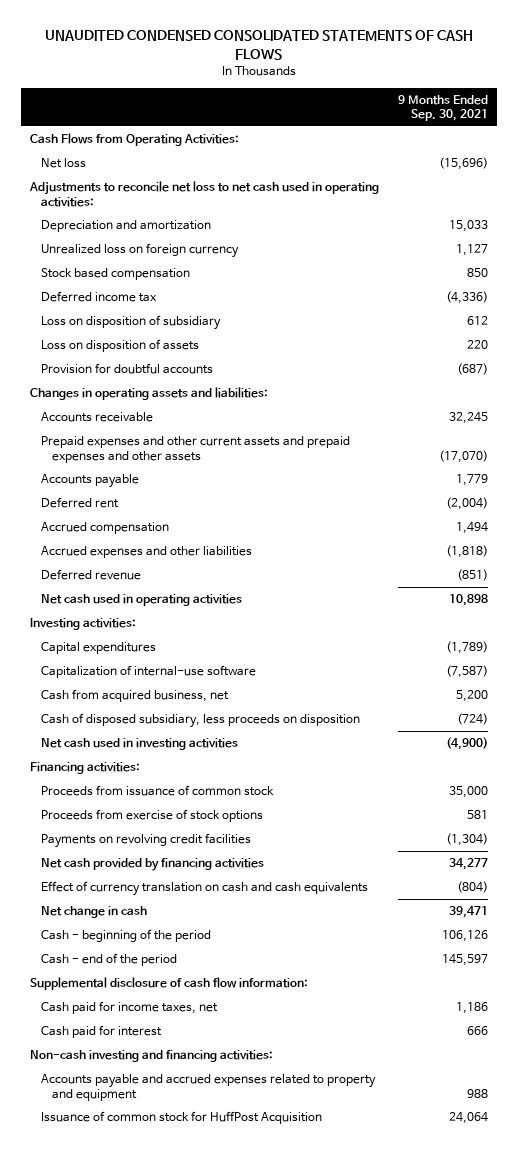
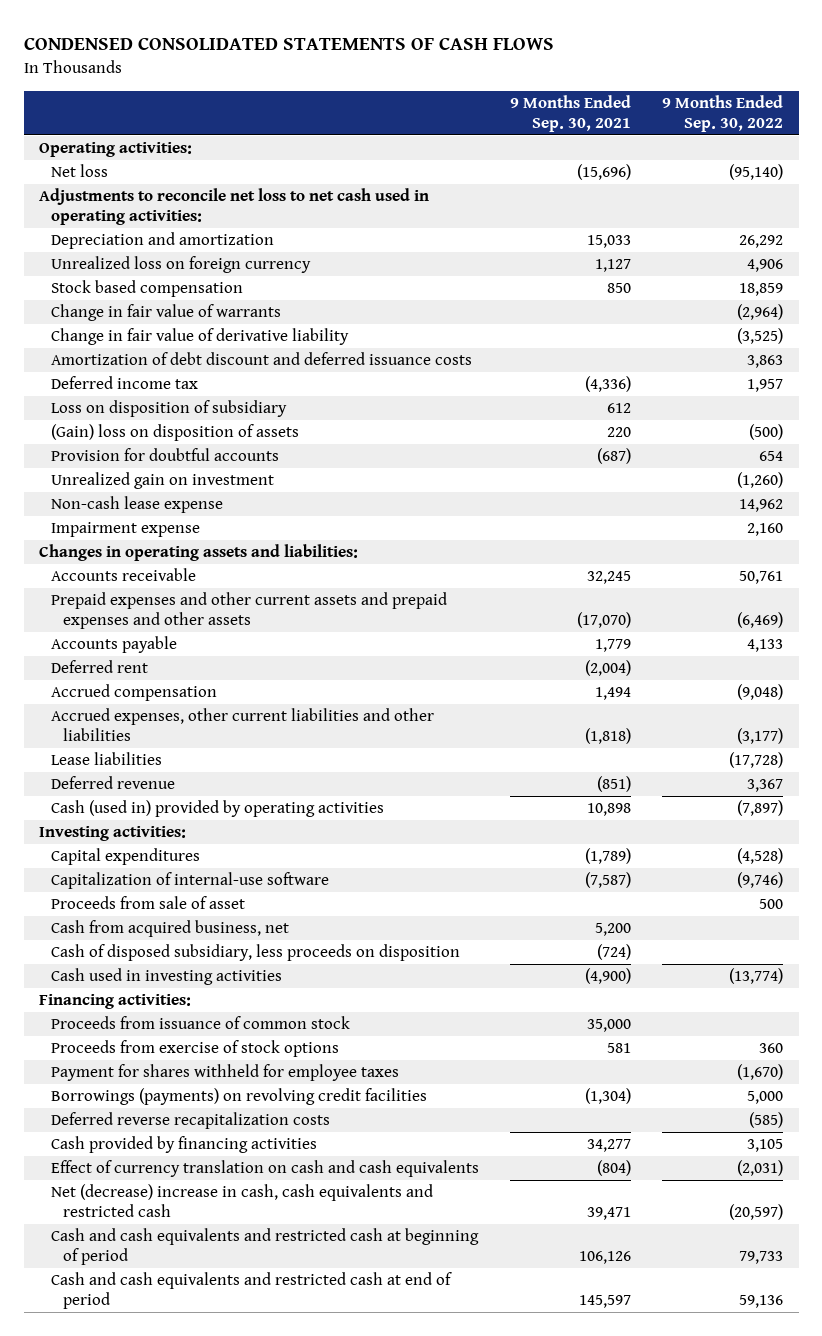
[44,29,473,60] UNAUDITED CONDENSED CONSOLIDATED STATEMENTS OF CASH FLOWS -> [23,37,554,51] CONDENSED CONSOLIDATED STATEMENTS OF CASH FLOWS
none -> [662,94,784,132] 9 Months Ended Sep. 30, 2022
[30,133,240,147] Cash Flows from Operating Activities: -> [39,142,193,158] Operating activities:
none -> [51,304,282,322] Change in fair value of warrants
none -> [51,328,350,346] Change in fair value of derivative liability
none -> [51,352,473,366] Amortization of debt discount and deferred issuance costs
[40,339,199,353] Loss on disposition of assets -> [51,424,300,442] (Gain) loss on disposition of assets
none -> [51,472,275,490] Unrealized gain on investment
none -> [51,496,224,514] Non-cash lease expense
none -> [51,522,201,538] Impairment expense
[40,546,252,559] Accrued expenses and other liabilities -> [51,708,435,742] Accrued expenses, other current liabilities and other liabilities
none -> [51,752,163,766] Lease liabilities
[40,594,242,607] Net cash used in operating activities -> [51,800,385,818] Cash (used in) provided by operating activities
none -> [51,896,246,910] Proceeds from sale of asset
[40,738,238,751] Net cash used in investing activities -> [51,968,283,986] Cash used in investing activities
none -> [51,1064,400,1082] Payment for shares withheld for employee taxes
[40,833,251,849] Payments on revolving credit facilities -> [51,1088,428,1106] Borrowings (payments) on revolving credit facilities
none -> [51,1112,331,1130] Deferred reverse recapitalization costs
[40,858,264,872] Net cash provided by financing activities -> [51,1136,318,1154] Cash provided by financing activities
[30,977,309,991] Supplemental disclosure of cash flow information: -> none
[40,1001,218,1015] Cash paid for income taxes, net -> none
[40,1025,162,1039] Cash paid for interest -> none
[30,1050,274,1063] Non-cash investing and financing activities: -> none
[40,1074,376,1101] Accounts payable and accrued expenses related to property and equipment -> none
[40,1111,322,1125] Issuance of common stock for HuffPost Acquisition -> none
[40,906,147,919] Net change in cash -> [51,1184,434,1218] Net (decrease) increase in cash, cash equivalents and restricted cash
[40,929,211,943] Cash - beginning of the period -> [51,1228,480,1266] Cash and cash equivalents and restricted cash at beginning of period
[40,953,177,967] Cash - end of the period -> [51,1272,453,1310] Cash and cash equivalents and restricted cash at end of period

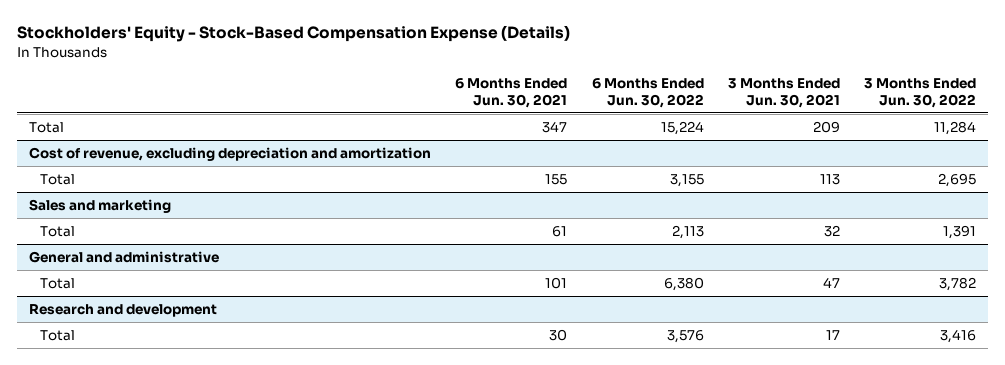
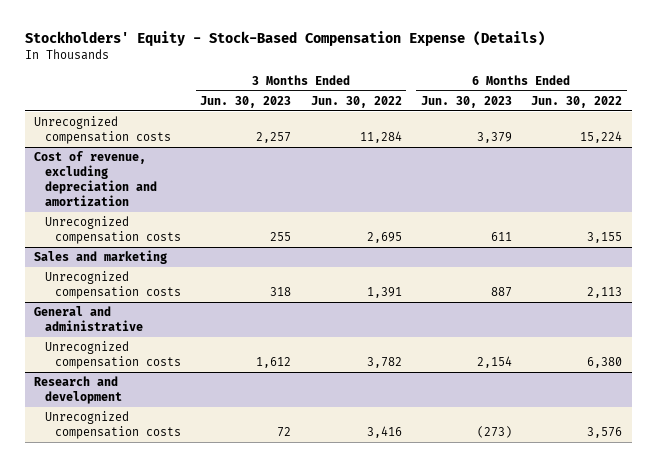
[455,78,568,108] 6 Months Ended Jun. 30, 2021 -> none
[727,78,840,108] 3 Months Ended Jun. 30, 2021 -> none
none -> [200,95,292,108] Jun. 30, 2023
none -> [420,95,512,108] Jun. 30, 2023
[29,121,65,133] Total -> [34,116,171,145] Unrecognized compensation costs
[40,173,76,185] Total -> [44,216,182,245] Unrecognized compensation costs
[40,225,76,237] Total -> [44,271,182,300] Unrecognized compensation costs
[40,277,76,289] Total -> [44,341,182,370] Unrecognized compensation costs
[40,329,76,341] Total -> [44,411,182,440] Unrecognized compensation costs

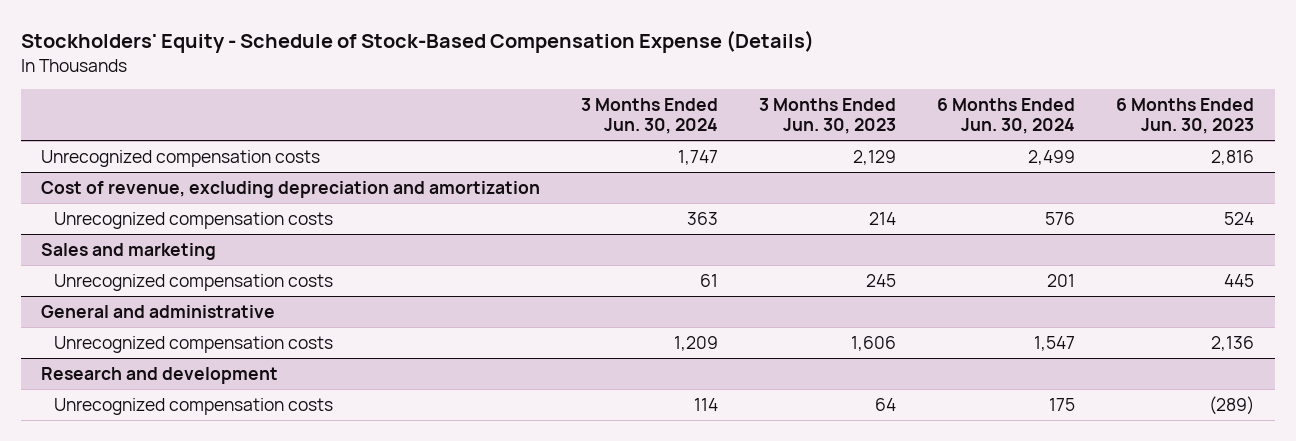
[24,30,545,46] Stockholders' Equity - Stock-Based Compensation Expense (Details) -> [20,29,814,53] Stockholders' Equity - Schedule of Stock-Based Compensation Expense (Details)
[310,95,402,108] Jun. 30, 2022 -> none
[531,95,623,108] Jun. 30, 2022 -> none
none -> [581,97,719,135] 3 Months Ended Jun. 30, 2024
none -> [937,97,1076,135] 6 Months Ended Jun. 30, 2024
[256,132,292,144] 2,257 -> [853,149,897,165] 2,129
[476,132,512,144] 3,379 -> [1211,149,1255,165] 2,816
[270,232,292,242] 255 -> [869,211,897,225] 214
[490,232,512,242] 611 -> [1224,211,1255,225] 524
[270,287,292,297] 318 -> [866,273,897,287] 245
[490,287,512,298] 887 -> [1224,273,1255,287] 445
[256,357,292,369] 1,612 -> [851,335,897,351] 1,606
[476,356,512,369] 2,154 -> [1211,335,1255,351] 2,136
[277,427,292,438] 72 -> [875,397,897,411] 64
[476,426,512,439] (273) -> [1209,395,1255,415] (289)

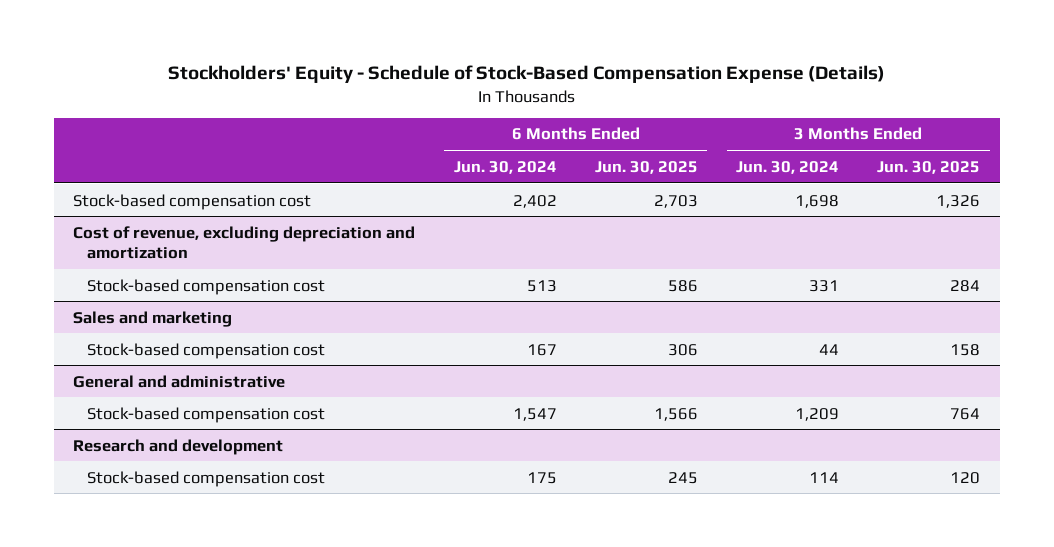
[759,97,897,135] 3 Months Ended Jun. 30, 2023 -> none
[1116,97,1255,135] 6 Months Ended Jun. 30, 2023 -> none
none -> [594,160,698,174] Jun. 30, 2025
none -> [877,160,981,174] Jun. 30, 2025
[41,149,321,167] Unrecognized compensation costs -> [73,193,312,210] Stock-based compensation cost
[678,149,719,165] 1,747 -> [795,194,840,208] 1,698
[1028,149,1076,165] 2,499 -> [512,194,557,208] 2,402
[54,211,334,229] Unrecognized compensation costs -> [86,278,325,295] Stock-based compensation cost
[687,211,719,225] 363 -> [809,279,840,292] 331
[1045,211,1076,225] 576 -> [526,279,557,292] 513
[54,273,334,291] Unrecognized compensation costs -> [86,342,325,359] Stock-based compensation cost
[700,273,719,287] 61 -> [819,343,840,355] 44
[1047,273,1076,287] 201 -> [526,343,557,356] 167
[54,335,334,353] Unrecognized compensation costs -> [86,406,325,423] Stock-based compensation cost
[54,397,334,415] Unrecognized compensation costs -> [86,470,325,487] Stock-based compensation cost

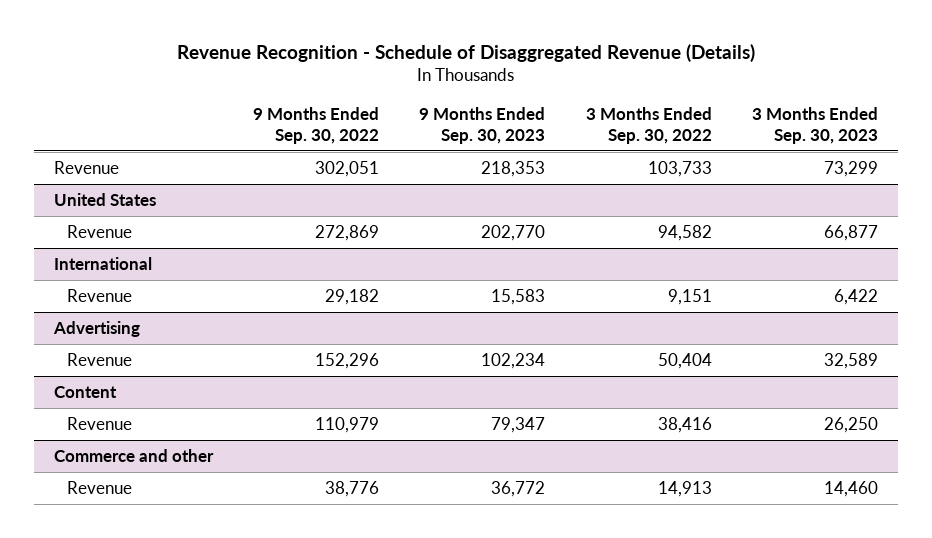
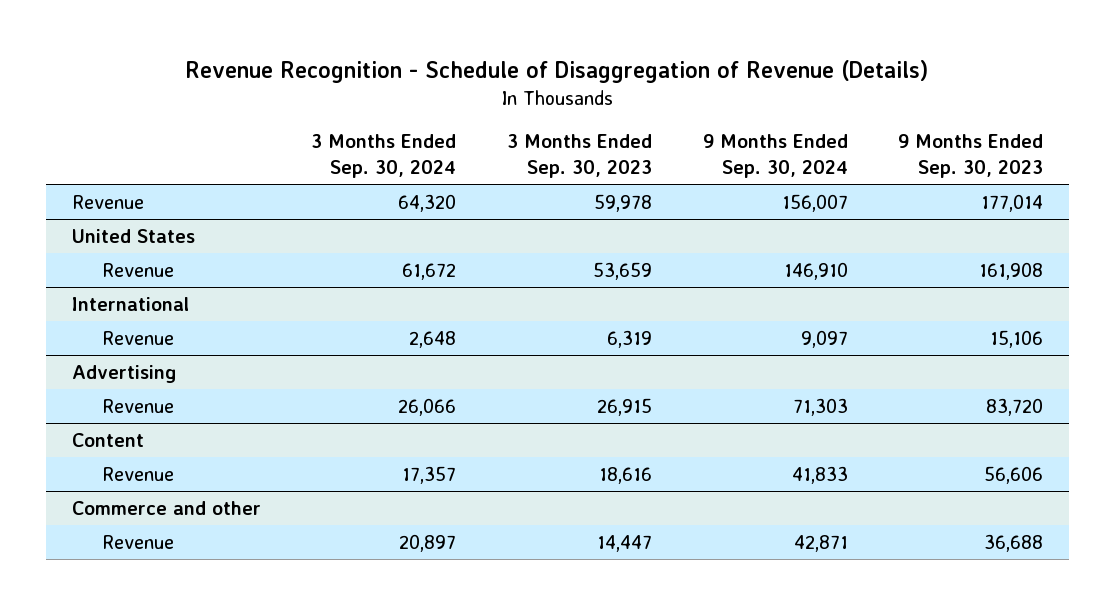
[176,44,755,63] Revenue Recognition - Schedule of Disaggregated Revenue (Details) -> [185,59,929,83] Revenue Recognition - Schedule of Disaggregation of Revenue (Details)
[253,106,380,144] 9 Months Ended Sep. 30, 2022 -> none
[585,106,712,144] 3 Months Ended Sep. 30, 2022 -> none
none -> [311,134,457,179] 3 Months Ended Sep. 30, 2024
none -> [702,134,848,179] 9 Months Ended Sep. 30, 2024
[481,160,546,177] 218,353 -> [981,193,1044,212] 177,014
[823,160,878,177] 73,299 -> [593,193,652,212] 59,978
[481,224,546,241] 202,770 -> [979,261,1044,280] 161,908
[823,224,878,241] 66,877 -> [592,261,652,280] 53,659
[491,288,546,305] 15,583 -> [990,329,1044,348] 15,106
[833,288,878,305] 6,422 -> [606,329,652,348] 6,319
[481,352,546,369] 102,234 -> [986,397,1044,416] 83,720
[823,352,878,369] 32,589 -> [596,397,652,416] 26,915
[491,416,546,433] 79,347 -> [984,465,1044,484] 56,606
[823,416,878,433] 26,250 -> [598,466,652,484] 18,616
[491,480,546,497] 36,772 -> [984,533,1044,552] 36,688
[823,480,878,497] 14,460 -> [596,534,652,552] 14,447

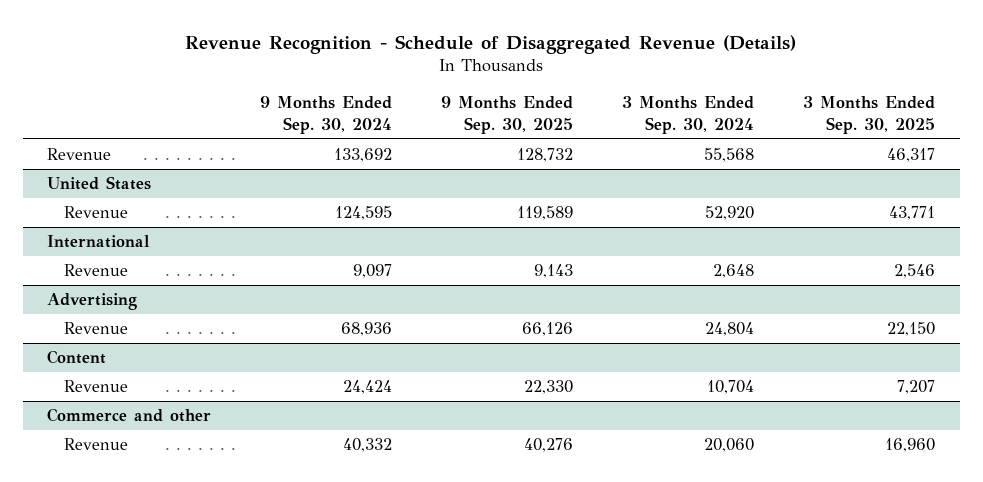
[185,59,929,83] Revenue Recognition - Schedule of Disaggregation of Revenue (Details) -> [185,34,797,54] Revenue Recognition - Schedule of Disaggregated Revenue (Details)
[506,134,652,179] 3 Months Ended Sep. 30, 2023 -> none
[898,134,1044,179] 9 Months Ended Sep. 30, 2023 -> none
none -> [441,96,574,134] 9 Months Ended Sep. 30, 2025
none -> [803,96,936,134] 3 Months Ended Sep. 30, 2025
[398,193,457,212] 64,320 -> [704,148,755,163] 55,568
[781,193,848,212] 156,007 -> [334,148,393,163] 133,692
[402,262,457,280] 61,672 -> [705,206,755,221] 52,920
[783,261,848,280] 146,910 -> [335,206,393,221] 124,595
[398,397,457,416] 26,066 -> [705,322,755,337] 24,804
[792,397,848,416] 71,303 -> [341,322,393,337] 68,936
[402,465,457,484] 17,357 -> [707,380,755,395] 10,704
[791,465,848,484] 41,833 -> [343,380,393,395] 24,424
[399,533,457,552] 20,897 -> [704,438,755,453] 20,060
[793,534,848,552] 42,871 -> [343,438,393,453] 40,332

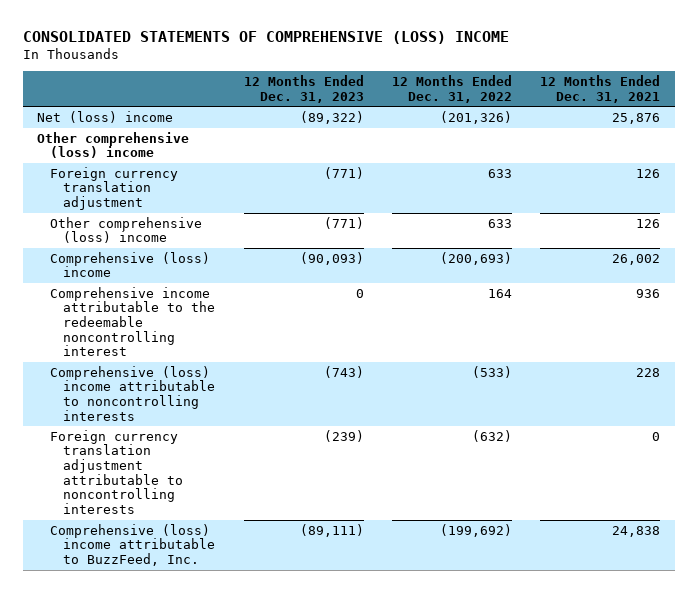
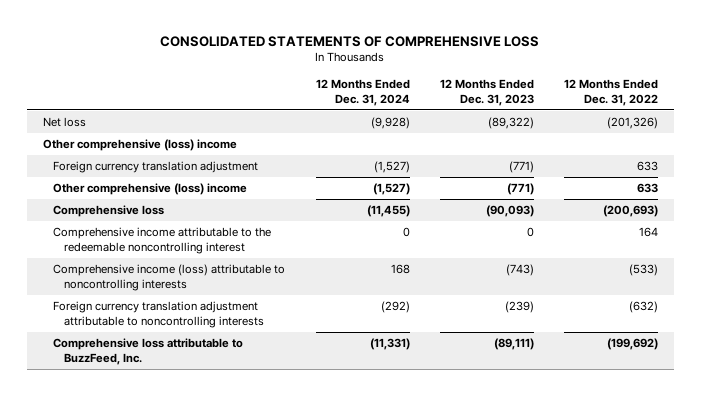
[22,30,509,44] CONSOLIDATED STATEMENTS OF COMPREHENSIVE (LOSS) INCOME -> [160,35,540,47] CONSOLIDATED STATEMENTS OF COMPREHENSIVE LOSS
[540,74,661,103] 12 Months Ended Dec. 31, 2021 -> none
none -> [315,79,410,106] 12 Months Ended Dec. 31, 2024
[36,110,173,123] Net (loss) income -> [42,117,86,128] Net loss
[49,251,210,278] Comprehensive (loss) income -> [53,205,165,218] Comprehensive loss
[49,365,216,421] Comprehensive (loss) income attributable to noncontrolling interests -> [53,264,286,291] Comprehensive income (loss) attributable to noncontrolling interests
[49,523,216,567] Comprehensive (loss) income attributable to BuzzFeed, Inc. -> [53,338,244,365] Comprehensive loss attributable to BuzzFeed, Inc.

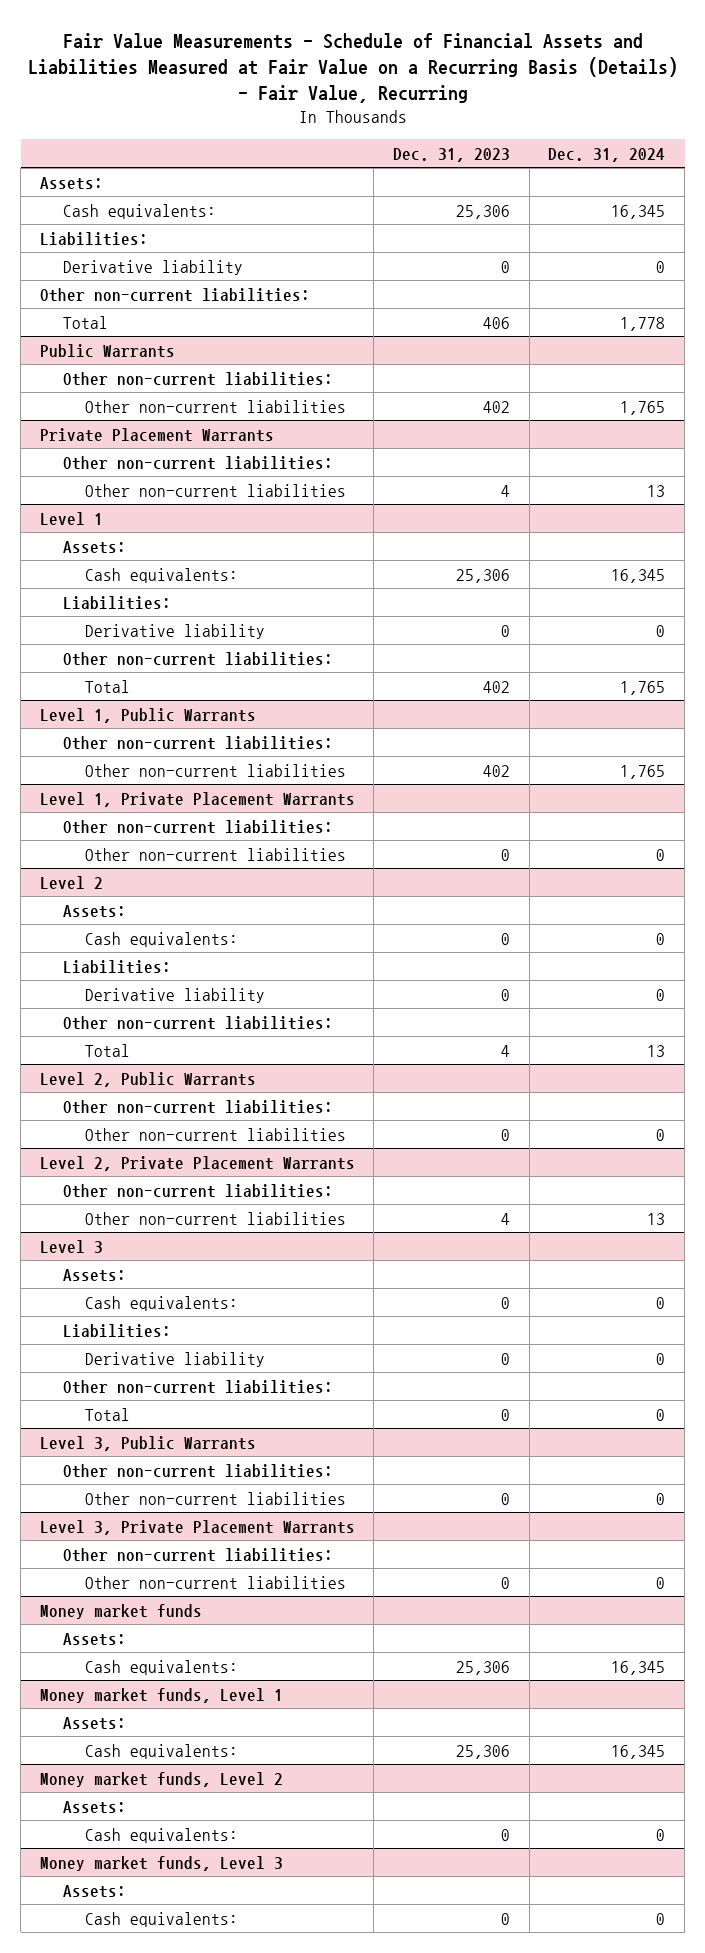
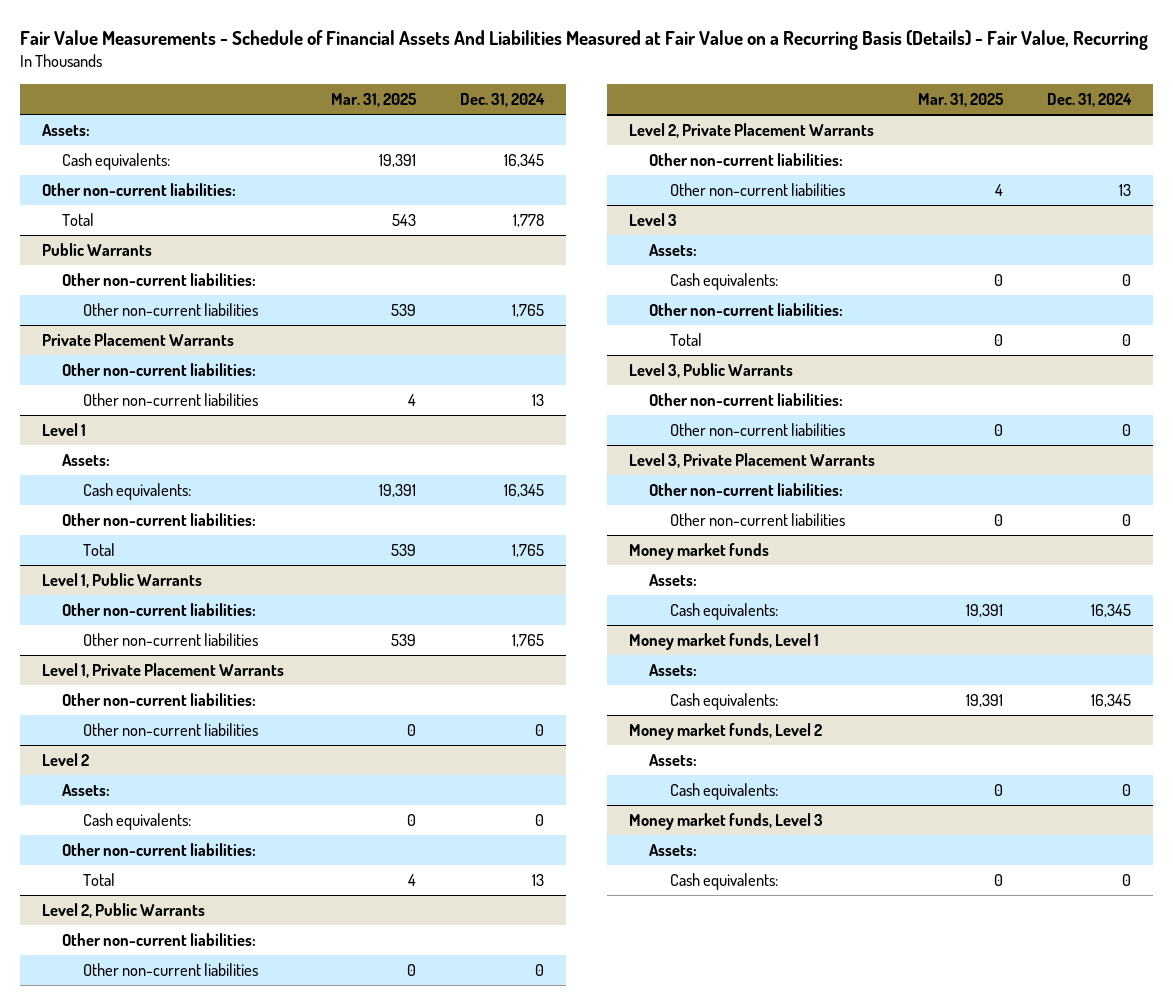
[27,32,678,104] Fair Value Measurements - Schedule of Financial Assets and Liabilities Measured at Fair Value on a Recurring Basis (Details) - Fair Value, Recurring -> [19,30,1148,51] Fair Value Measurements - Schedule of Financial Assets And Liabilities Measured at Fair Value on a Recurring Basis (Details) - Fair Value, Recurring
[393,147,511,162] Dec. 31, 2023 -> none
none -> [331,92,418,107] Mar. 31, 2025
[39,231,148,246] Liabilities: -> none
[62,259,243,275] Derivative liability -> none
[62,595,171,610] Liabilities: -> none
[85,623,266,639] Derivative liability -> none
[62,959,171,974] Liabilities: -> none
[85,987,266,1003] Derivative liability -> none
[62,1323,171,1338] Liabilities: -> none
[85,1351,266,1367] Derivative liability -> none

